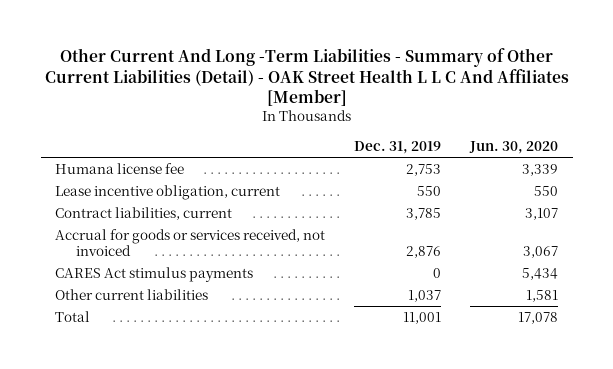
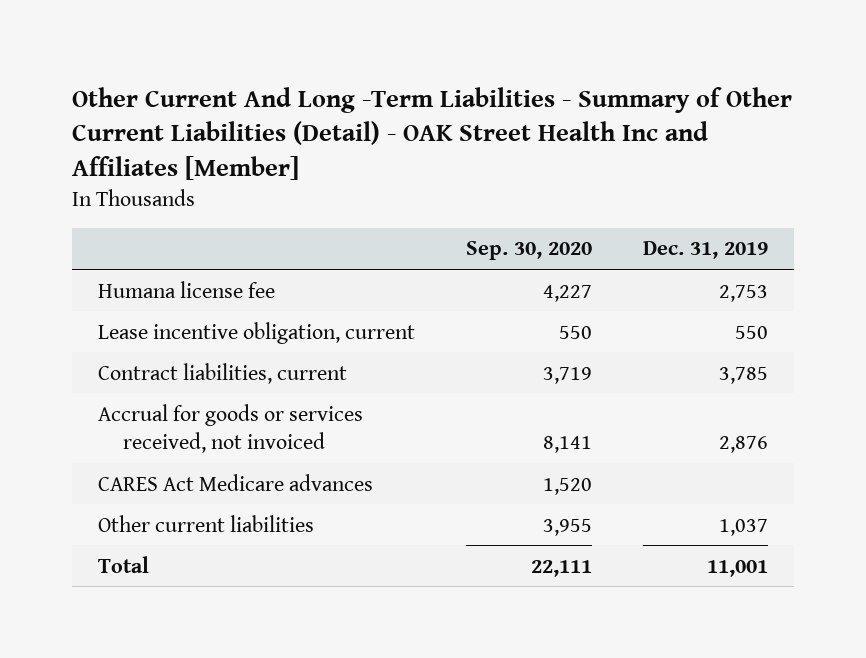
[44,47,569,107] Other Current And Long -Term Liabilities - Summary of Other Current Liabilities (Detail) - OAK Street Health L L C And Affiliates [Member] -> [72,86,793,180] Other Current And Long -Term Liabilities - Summary of Other Current Liabilities (Detail) - OAK Street Health Inc and Affiliates [Member]
[469,140,559,154] Jun. 30, 2020 -> none
none -> [465,241,592,261] Sep. 30, 2020
[55,267,254,283] CARES Act stimulus payments -> none
none -> [97,473,373,491] CARES Act Medicare advances

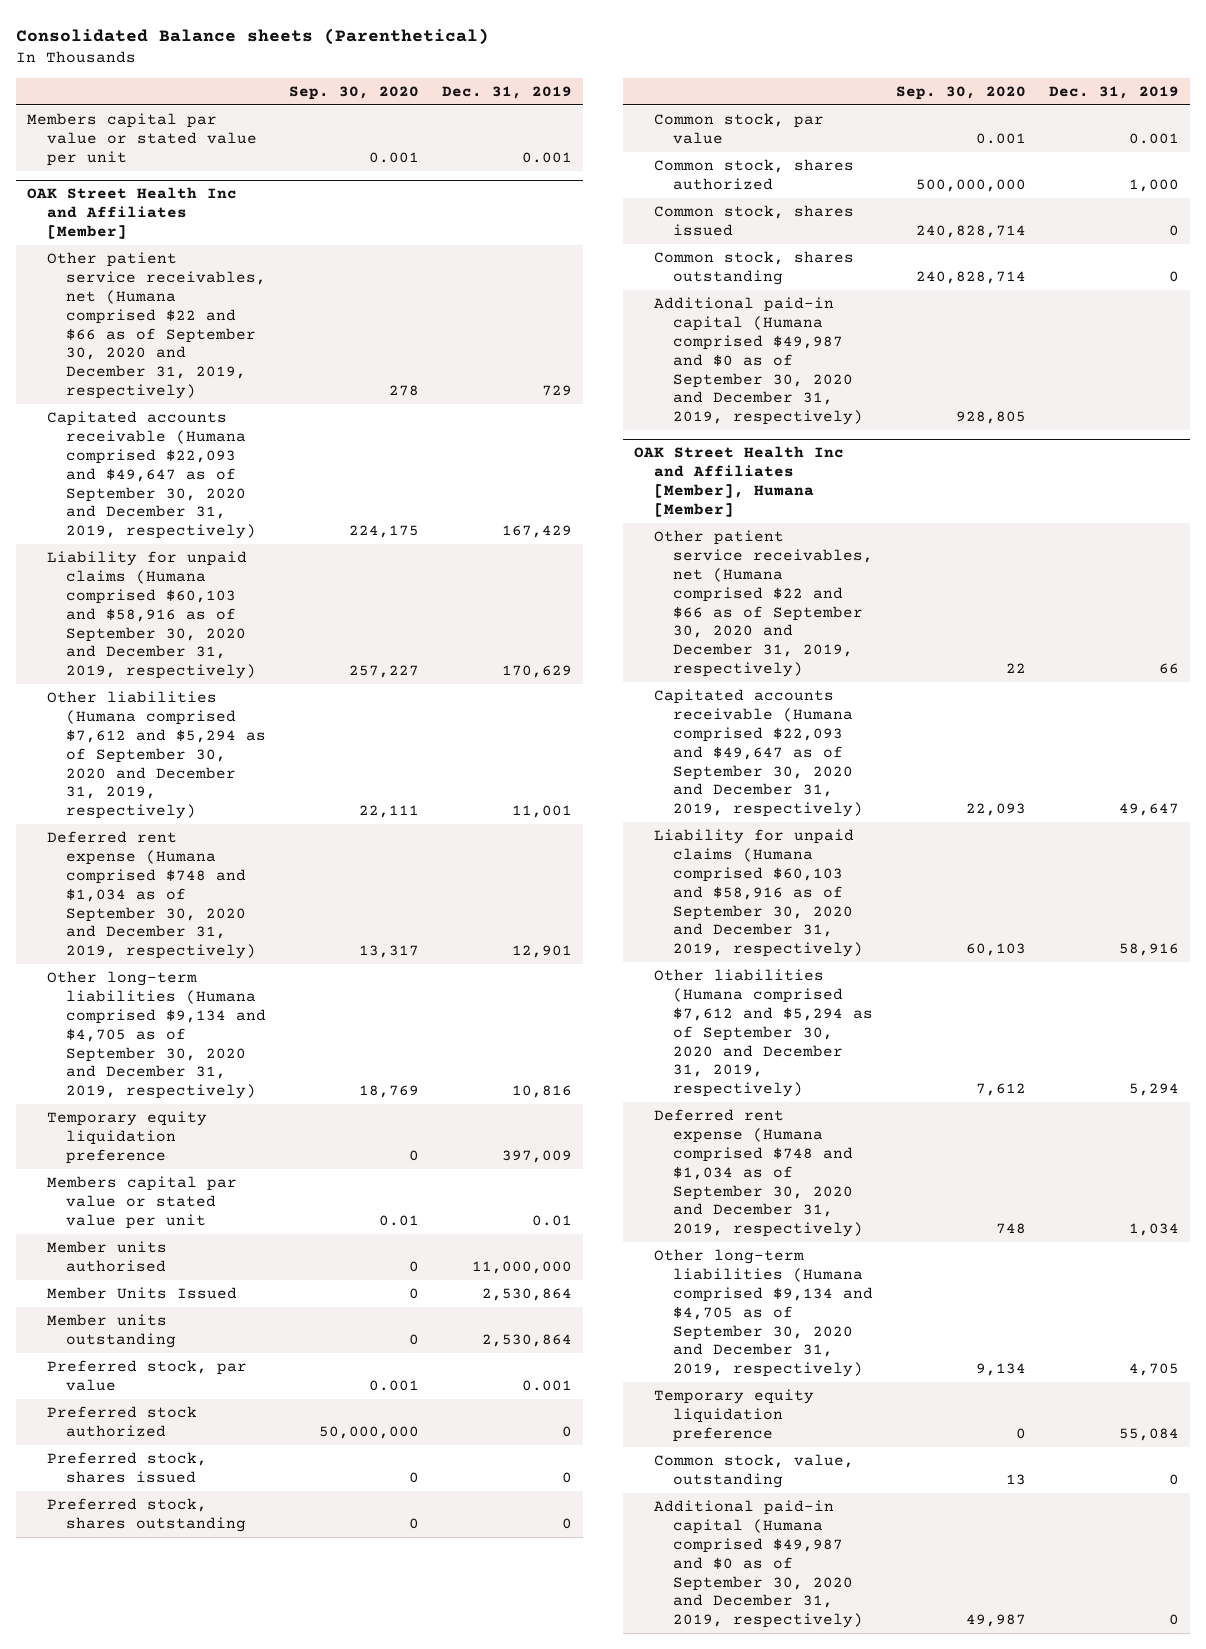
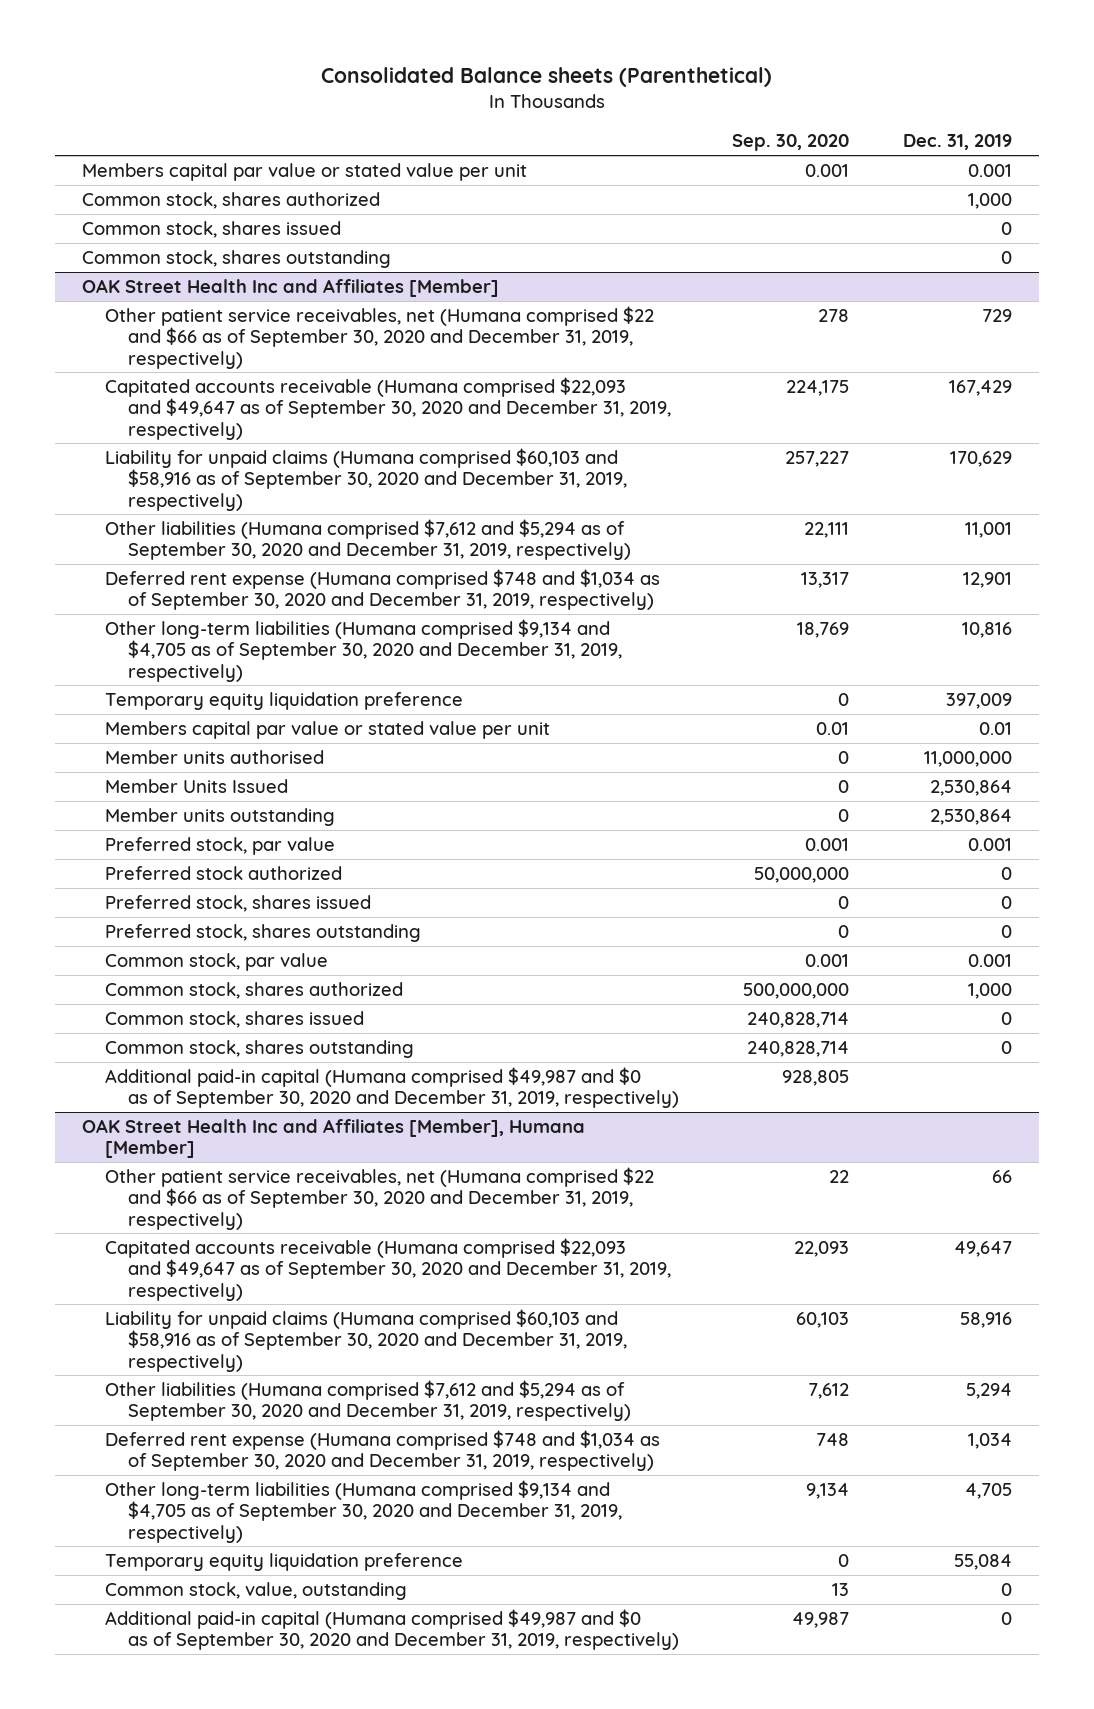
none -> [81,191,380,209] Common stock, shares authorized
none -> [81,220,341,238] Common stock, shares issued
none -> [81,249,391,268] Common stock, shares outstanding

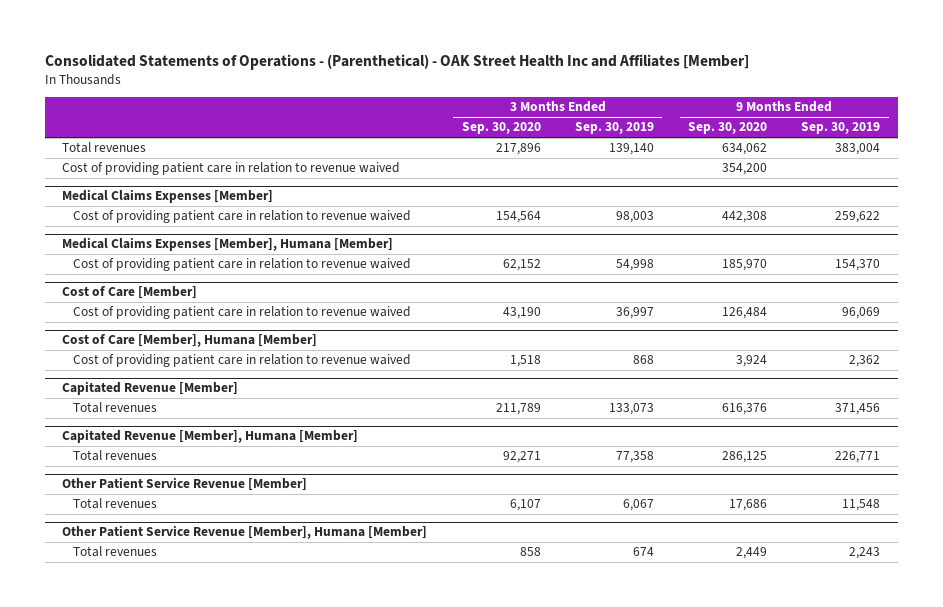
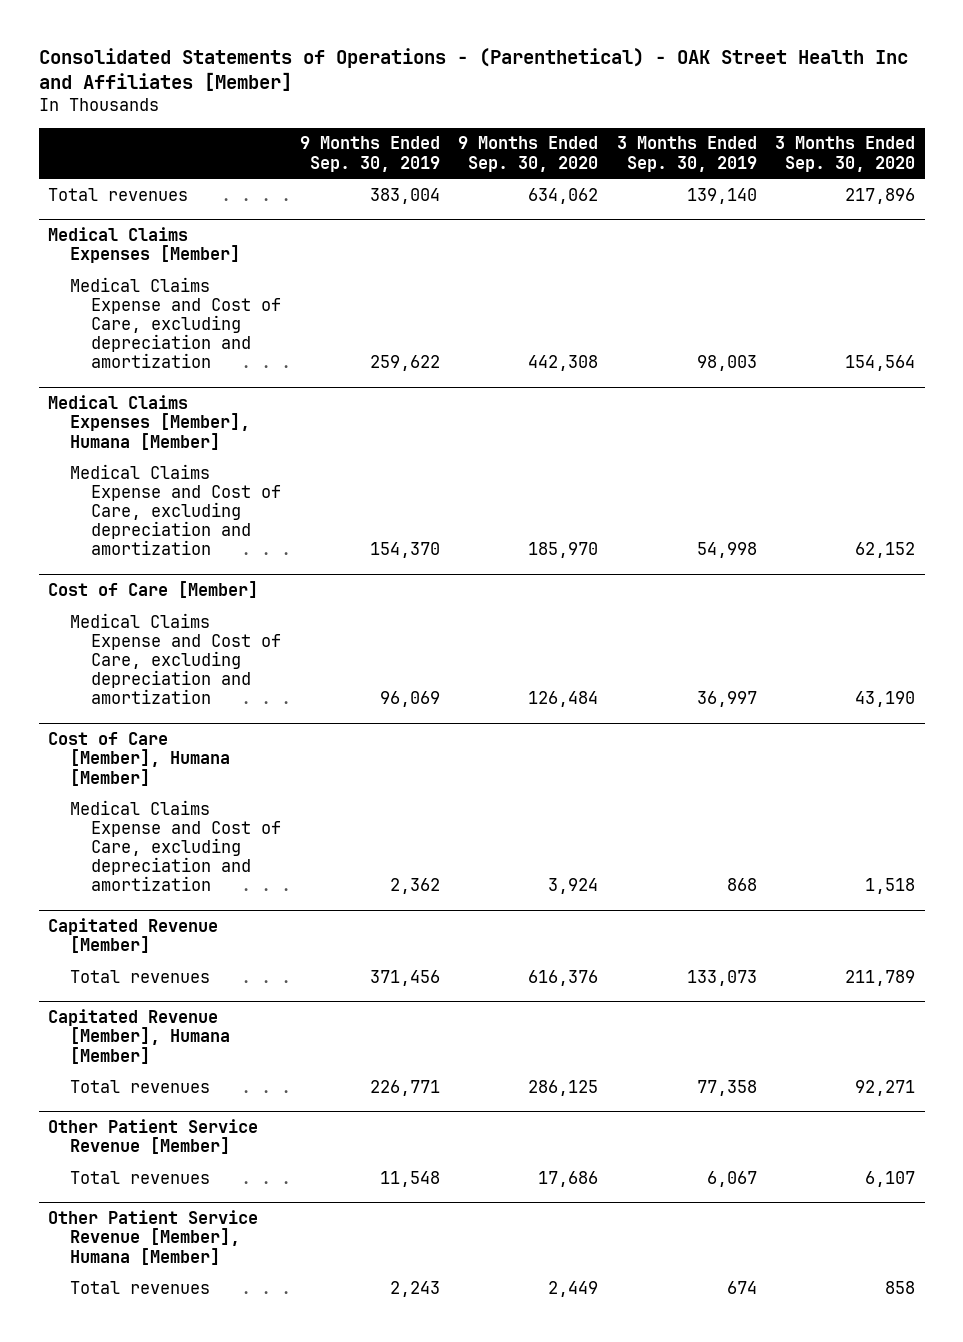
[62,162,401,176] Cost of providing patient care in relation to revenue waived -> none
[73,210,412,224] Cost of providing patient care in relation to revenue waived -> [69,276,282,369] Medical Claims Expense and Cost of Care, excluding depreciation and amortization
[73,258,412,272] Cost of providing patient care in relation to revenue waived -> [69,463,282,556] Medical Claims Expense and Cost of Care, excluding depreciation and amortization
[73,306,412,320] Cost of providing patient care in relation to revenue waived -> [69,612,282,705] Medical Claims Expense and Cost of Care, excluding depreciation and amortization
[73,354,412,368] Cost of providing patient care in relation to revenue waived -> [69,799,282,892] Medical Claims Expense and Cost of Care, excluding depreciation and amortization

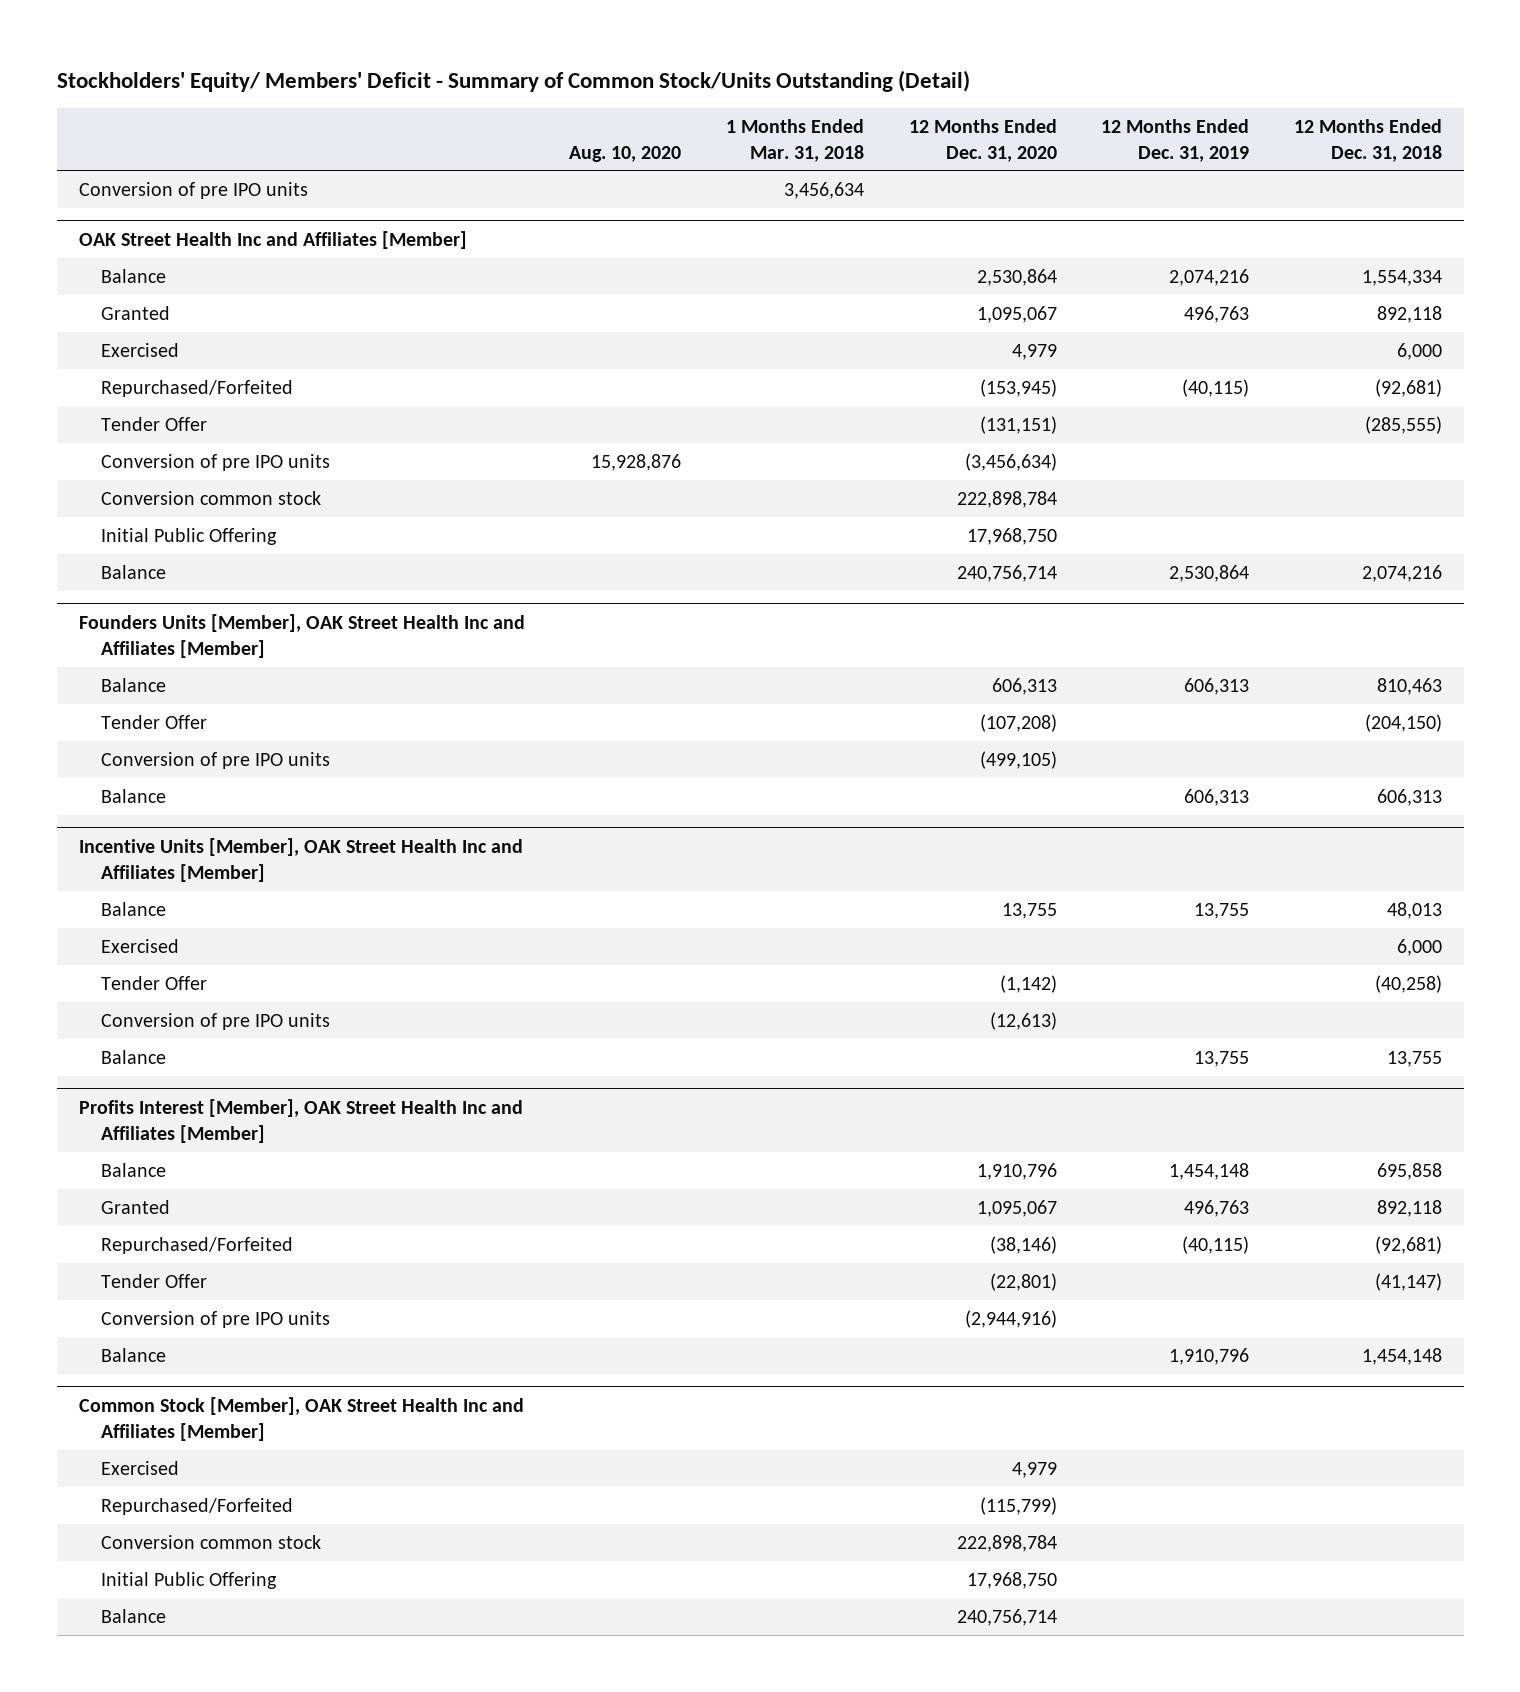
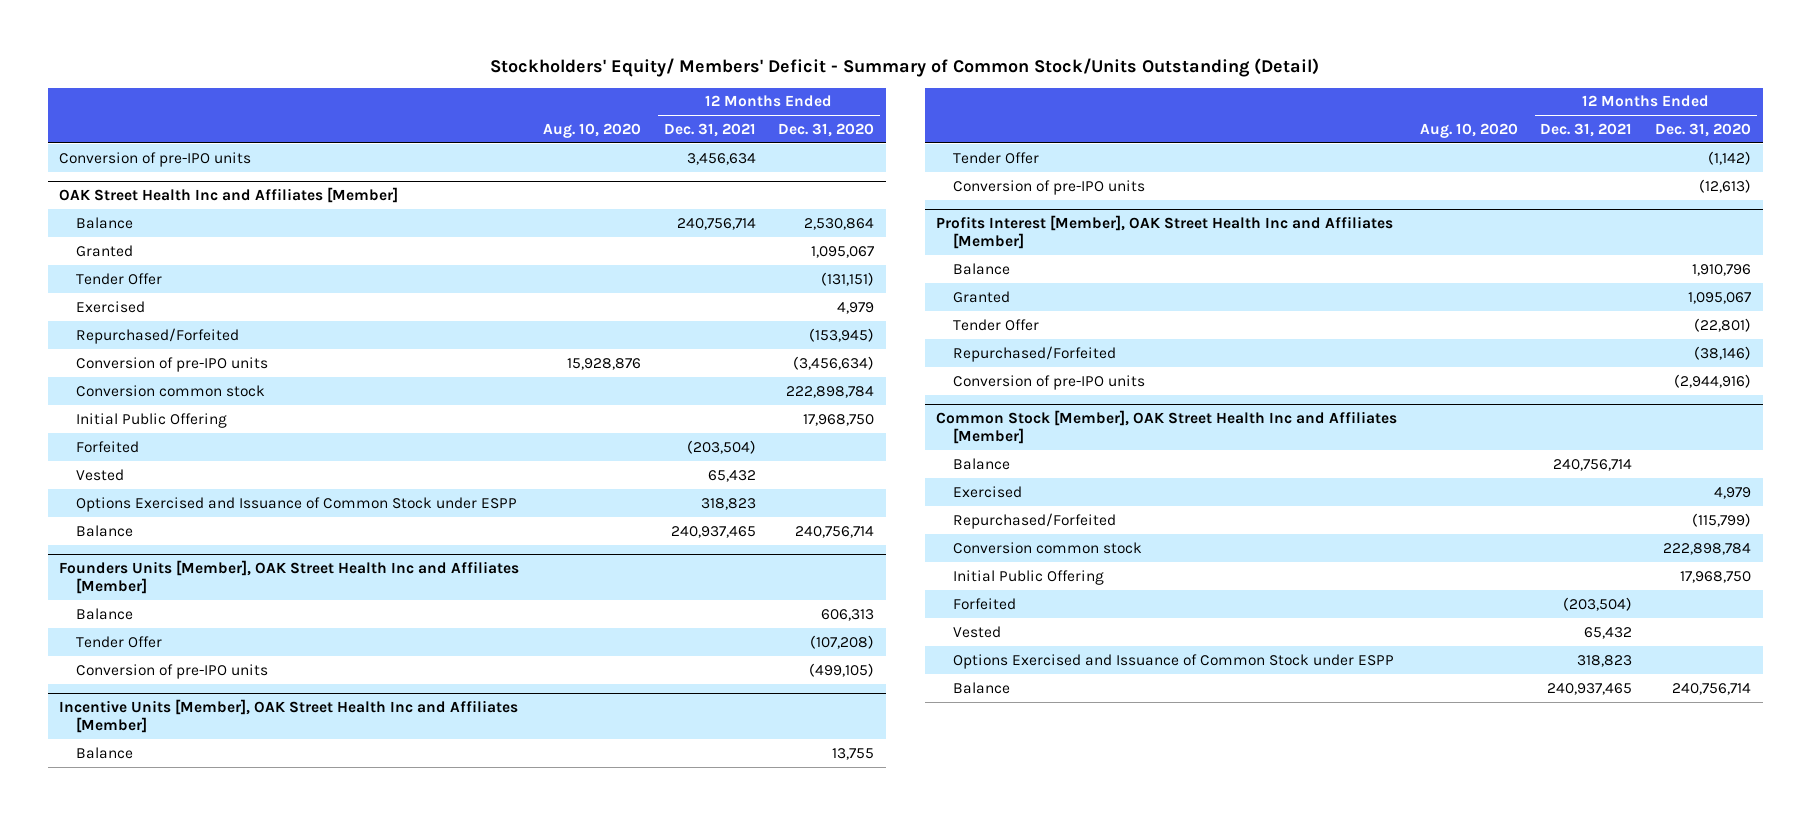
[725,118,864,162] 1 Months Ended Mar. 31, 2018 -> none
[1101,118,1250,162] 12 Months Ended Dec. 31, 2019 -> none
[1293,118,1442,162] 12 Months Ended Dec. 31, 2018 -> none
none -> [663,123,756,138] Dec. 31, 2021
[78,181,308,199] Conversion of pre IPO units -> [59,151,252,167] Conversion of pre-IPO units
[101,416,208,431] Tender Offer -> [76,272,163,285] Tender Offer
[101,453,331,471] Conversion of pre IPO units -> [76,356,269,372] Conversion of pre-IPO units
none -> [76,440,140,453] Forfeited
none -> [76,468,125,481] Vested
none -> [76,496,518,512] Options Exercised and Issuance of Common Stock under ESPP
[101,788,167,803] Balance -> none
[101,751,331,769] Conversion of pre IPO units -> [76,663,269,679] Conversion of pre-IPO units
[101,938,180,953] Exercised -> none
[101,1049,167,1064] Balance -> none
[101,1012,331,1030] Conversion of pre IPO units -> [953,179,1146,195] Conversion of pre-IPO units
[101,1347,167,1362] Balance -> none
[101,1236,294,1254] Repurchased/Forfeited -> [953,345,1117,362] Repurchased/Forfeited
[101,1310,331,1328] Conversion of pre IPO units -> [953,374,1146,390] Conversion of pre-IPO units
none -> [953,457,1011,470] Balance
none -> [953,597,1017,610] Forfeited
none -> [953,625,1002,638] Vested
none -> [953,653,1395,669] Options Exercised and Issuance of Common Stock under ESPP

